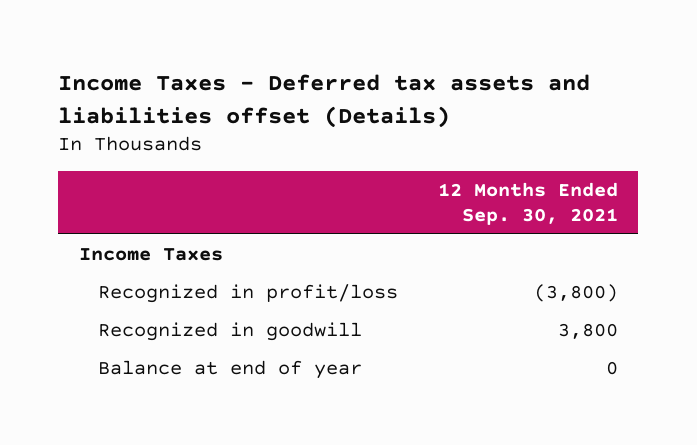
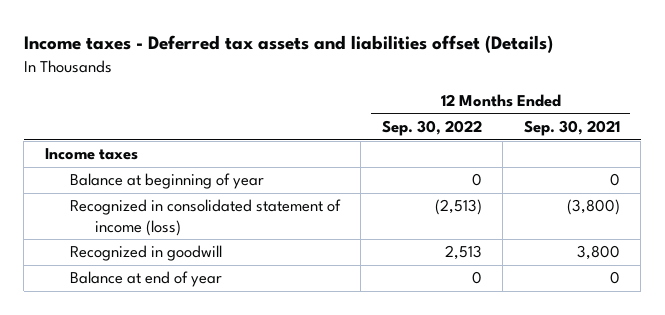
[58,74,591,128] Income Taxes - Deferred tax assets and liabilities offset (Details) -> [23,35,553,54] Income taxes - Deferred tax assets and liabilities offset (Details)
none -> [381,120,482,137] Sep. 30, 2022
[78,248,223,262] Income Taxes -> [44,148,138,161] Income taxes
none -> [69,173,264,190] Balance at beginning of year
[97,284,398,304] Recognized in profit/loss -> [69,199,341,236] Recognized in consolidated statement of income (loss)

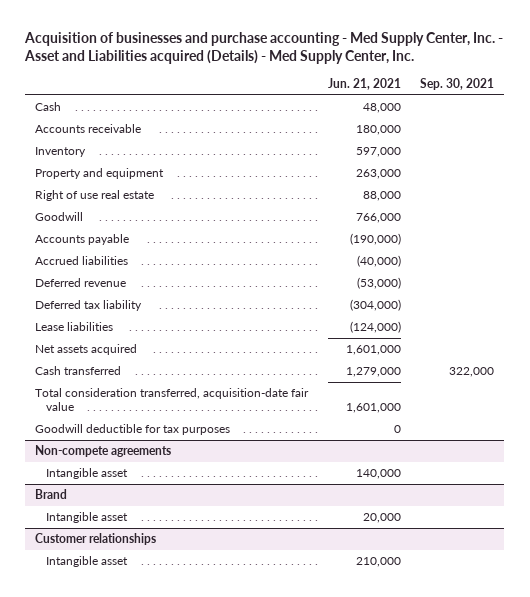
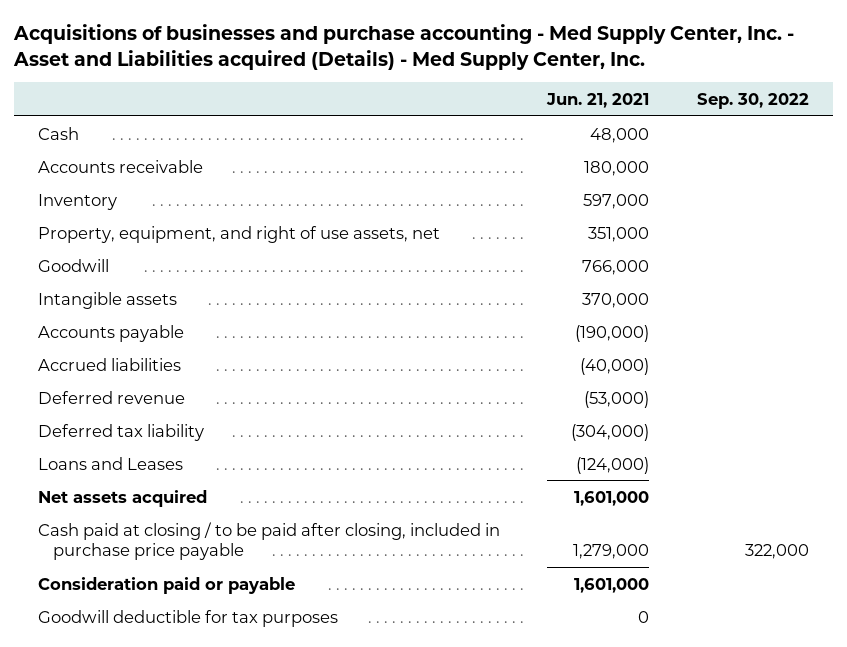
[24,32,504,65] Acquisition of businesses and purchase accounting - Med Supply Center, Inc. - Asset and Liabilities acquired (Details) - Med Supply Center, Inc. -> [13,23,795,70] Acquisitions of businesses and purchase accounting - Med Supply Center, Inc. - Asset and Liabilities acquired (Details) - Med Supply Center, Inc.
[420,77,495,90] Sep. 30, 2021 -> none
none -> [696,93,809,110] Sep. 30, 2022
[35,190,155,202] Right of use real estate -> none
[35,168,165,180] Property and equipment -> [37,225,440,243] Property, equipment, and right of use assets, net
[355,169,401,180] 263,000 -> [588,226,650,242] 351,000
none -> [37,291,177,309] Intangible assets
[35,322,114,332] Lease liabilities -> [37,456,183,470] Loans and Leases
[35,366,122,376] Cash transferred -> [37,521,500,561] Cash paid at closing / to be paid after closing, included in purchase price payable
[35,388,310,412] Total consideration transferred, acquisition-date fair value -> [37,576,295,594] Consideration paid or payable
[35,445,172,458] Non-compete agreements -> none
[45,468,128,480] Intangible asset -> none
[35,489,68,500] Brand -> none
[45,512,128,524] Intangible asset -> none
[35,533,157,546] Customer relationships -> none
[45,556,128,568] Intangible asset -> none

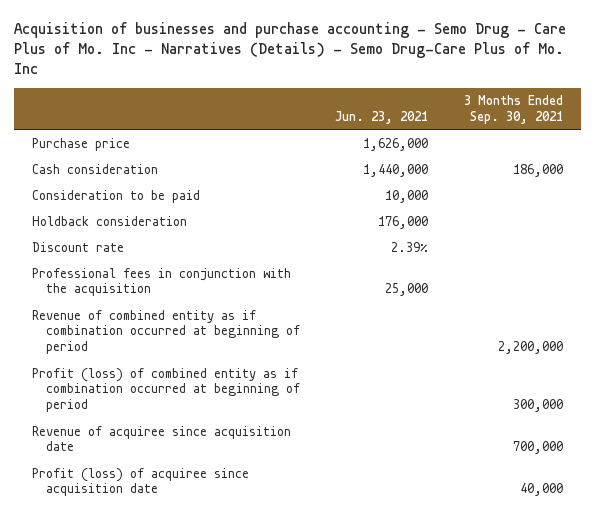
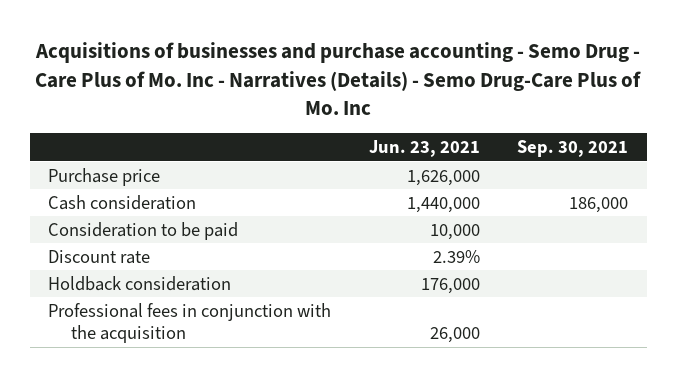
[13,22,566,75] Acquisition of businesses and purchase accounting - Semo Drug - Care Plus of Mo. Inc - Narratives (Details) - Semo Drug-Care Plus of Mo. Inc -> [35,42,642,115] Acquisitions of businesses and purchase accounting - Semo Drug - Care Plus of Mo. Inc - Narratives (Details) - Semo Drug-Care Plus of Mo. Inc
[464,95,564,124] 3 Months Ended Sep. 30, 2021 -> none
none -> [517,139,629,157] Sep. 30, 2021
[31,309,300,355] Revenue of combined entity as if combination occurred at beginning of period -> none
[31,367,300,413] Profit (loss) of combined entity as if combination occurred at beginning of period -> none
[31,425,291,452] Revenue of acquiree since acquisition date -> none
[31,467,249,497] Profit (loss) of acquiree since acquisition date -> none
[31,215,187,226] Holdback consideration -> [48,275,232,291] Holdback consideration
[385,283,429,297] 25,000 -> [429,327,480,344] 26,000

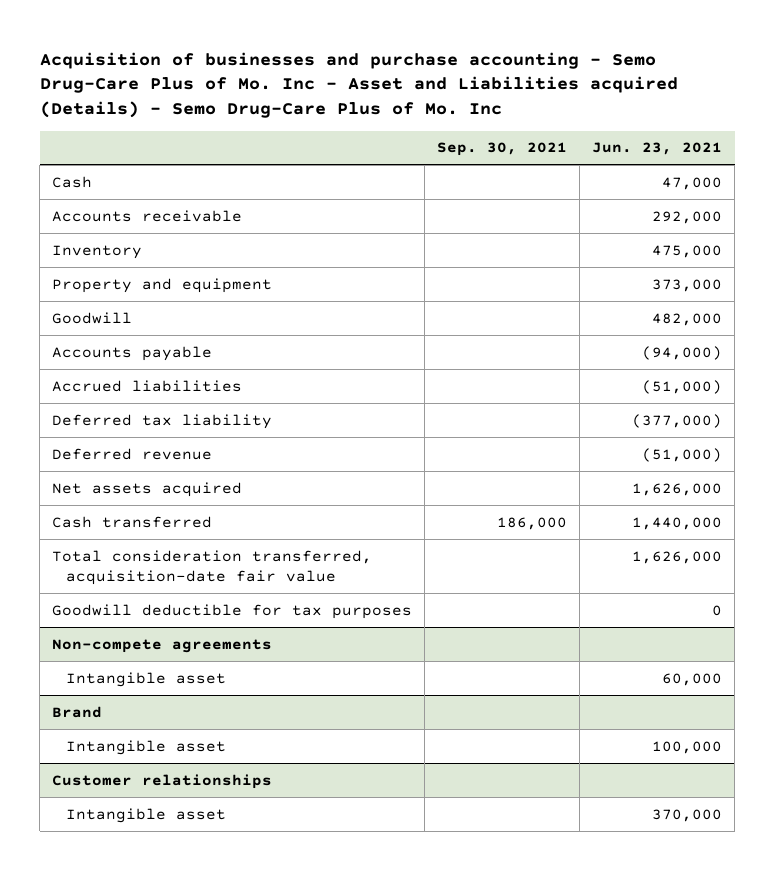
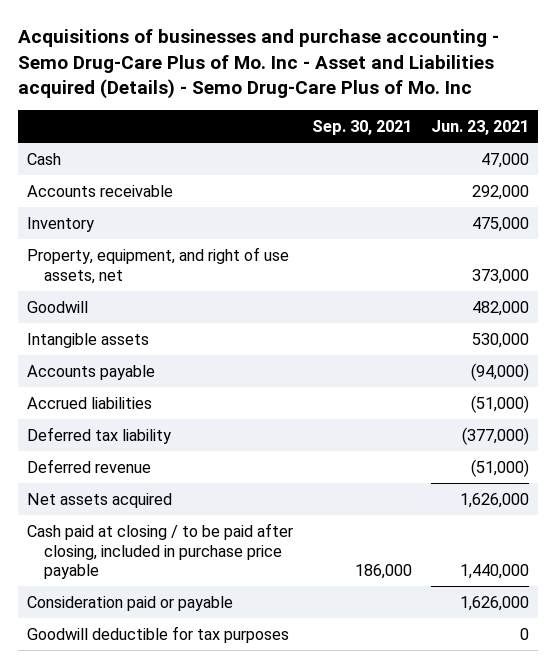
[39,51,678,119] Acquisition of businesses and purchase accounting - Semo Drug-Care Plus of Mo. Inc - Asset and Liabilities acquired (Details) - Semo Drug-Care Plus of Mo. Inc -> [17,29,499,100] Acquisitions of businesses and purchase accounting - Semo Drug-Care Plus of Mo. Inc - Asset and Liabilities acquired (Details) - Semo Drug-Care Plus of Mo. Inc
[52,277,273,293] Property and equipment -> [27,246,290,284] Property, equipment, and right of use assets, net
none -> [27,332,150,348] Intangible assets
[52,515,213,528] Cash transferred -> [27,522,294,580] Cash paid at closing / to be paid after closing, included in purchase price payable
[52,549,373,586] Total consideration transferred, acquisition-date fair value -> [27,595,234,611] Consideration paid or payable
[52,638,273,653] Non-compete agreements -> none
[66,671,227,687] Intangible asset -> none
[52,705,103,718] Brand -> none
[66,739,227,755] Intangible asset -> none
[52,773,273,789] Customer relationships -> none
[66,807,227,823] Intangible asset -> none

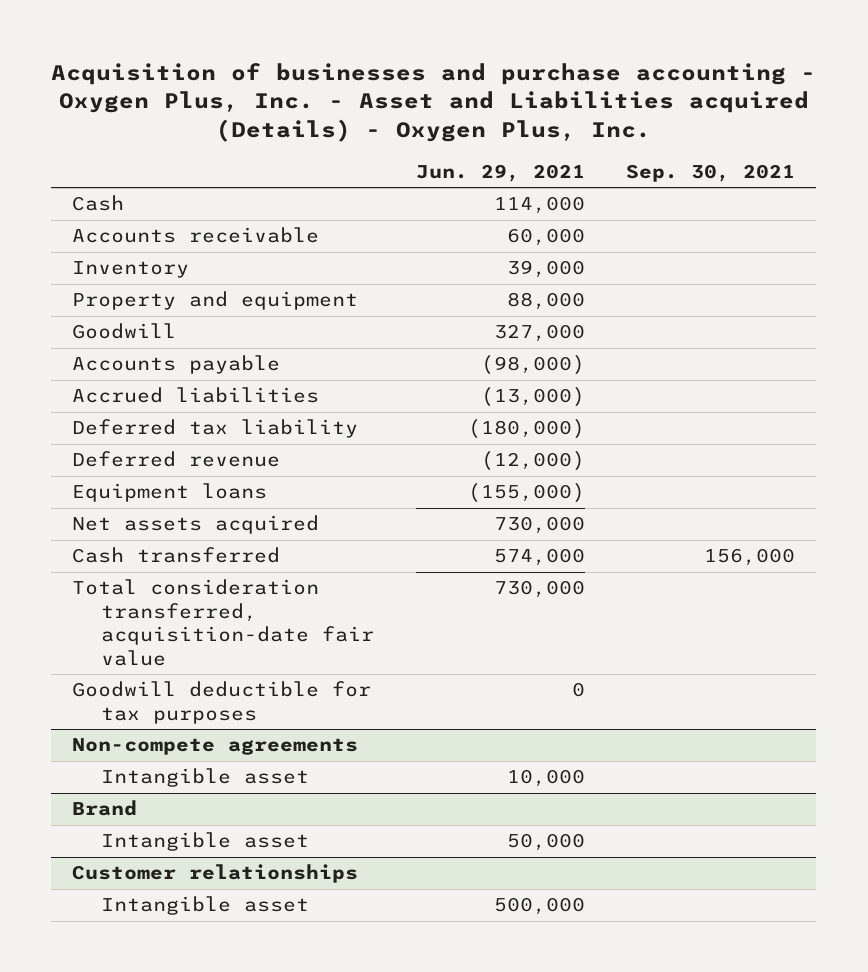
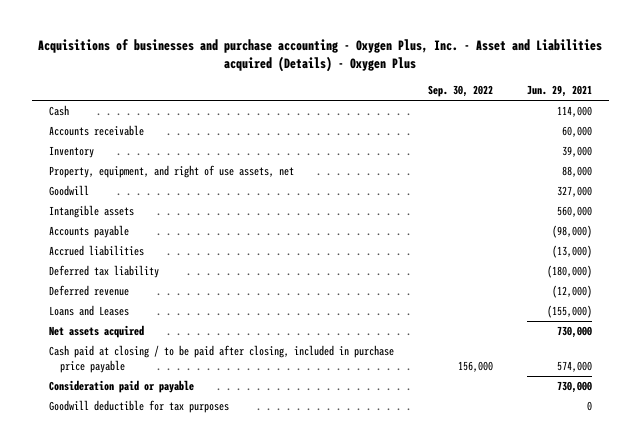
[50,62,816,143] Acquisition of businesses and purchase accounting - Oxygen Plus, Inc. - Asset and Liabilities acquired (Details) - Oxygen Plus, Inc. -> [38,39,603,73] Acquisitions of businesses and purchase accounting - Oxygen Plus, Inc. - Asset and Liabilities acquired (Details) - Oxygen Plus
[626,163,796,182] Sep. 30, 2021 -> none
none -> [427,85,493,98] Sep. 30, 2022
[72,291,359,311] Property and equipment -> [48,165,294,179] Property, equipment, and right of use assets, net
none -> [48,205,134,219] Intangible assets
[72,483,268,503] Equipment loans -> [48,305,129,317] Loans and Leases
[72,547,281,564] Cash transferred -> [48,345,394,374] Cash paid at closing / to be paid after closing, included in purchase price payable
[72,579,374,666] Total consideration transferred, acquisition-date fair value -> [48,380,194,394] Consideration paid or payable
[72,738,359,756] Non-compete agreements -> none
[100,768,309,788] Intangible asset -> none
[72,800,138,817] Brand -> none
[100,832,309,852] Intangible asset -> none
[72,864,359,884] Customer relationships -> none
[100,896,309,916] Intangible asset -> none

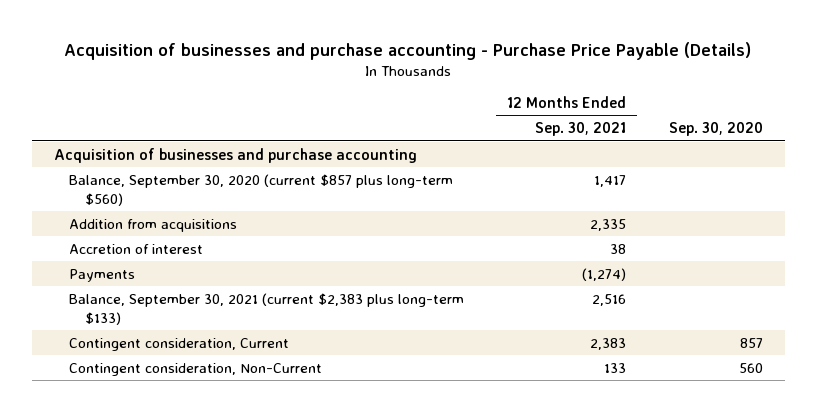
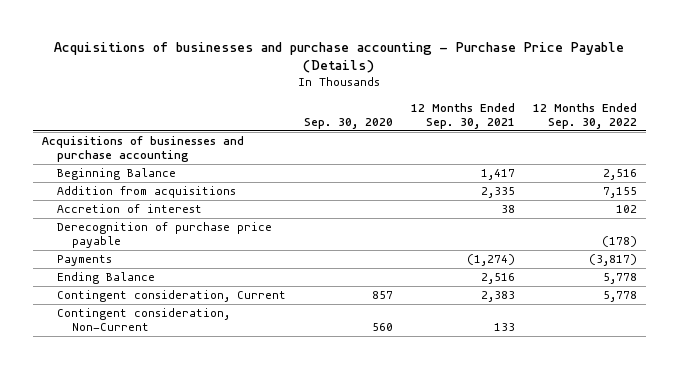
[64,41,752,60] Acquisition of businesses and purchase accounting - Purchase Price Payable (Details) -> [54,41,625,74] Acquisitions of businesses and purchase accounting - Purchase Price Payable (Details)
none -> [532,102,637,129] 12 Months Ended Sep. 30, 2022
[53,147,417,163] Acquisition of businesses and purchase accounting -> [41,136,244,163] Acquisitions of businesses and purchase accounting
[69,173,454,206] Balance, September 30, 2020 (current $857 plus long-term $560) -> [57,168,177,181] Beginning Balance
none -> [57,222,273,249] Derecognition of purchase price payable
[69,292,465,325] Balance, September 30, 2021 (current $2,383 plus long-term $133) -> [57,272,156,285] Ending Balance

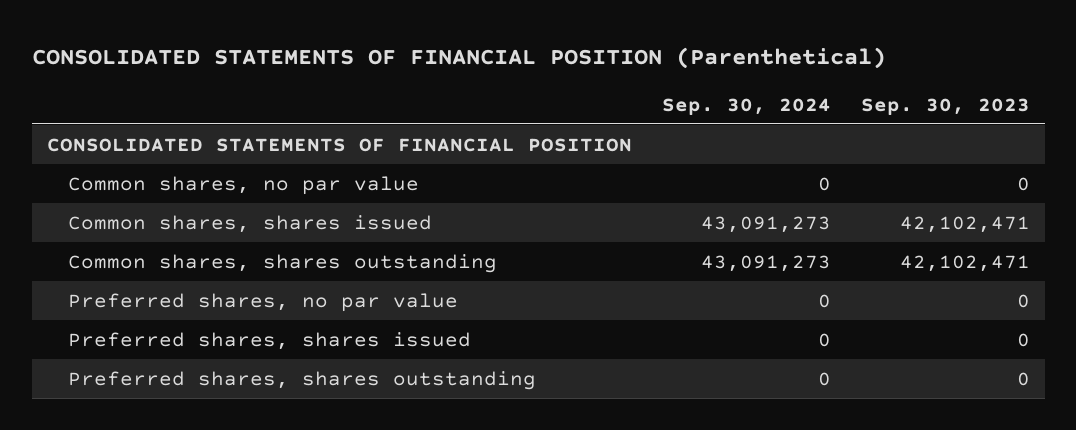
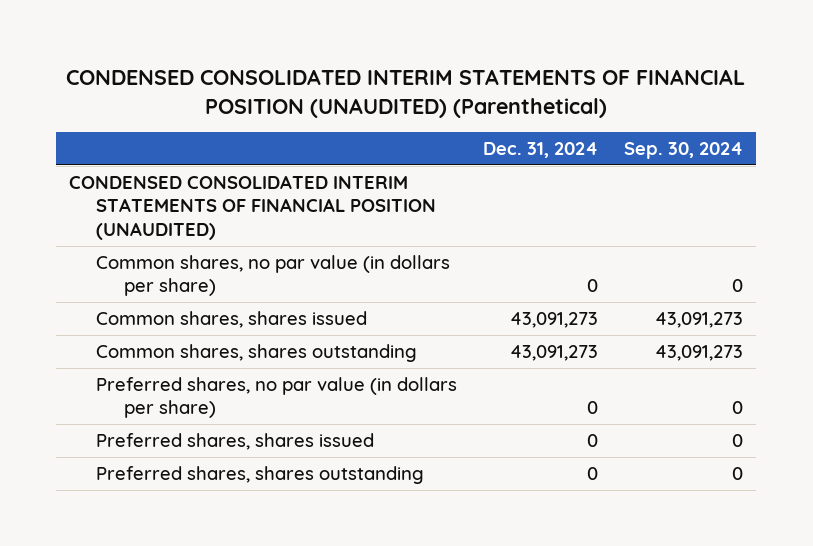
[31,47,886,70] CONSOLIDATED STATEMENTS OF FINANCIAL POSITION (Parenthetical) -> [66,68,746,118] CONDENSED CONSOLIDATED INTERIM STATEMENTS OF FINANCIAL POSITION (UNAUDITED) (Parenthetical)
[860,97,1030,115] Sep. 30, 2023 -> none
none -> [483,142,599,159] Dec. 31, 2024
[46,137,632,152] CONSOLIDATED STATEMENTS OF FINANCIAL POSITION -> [69,174,437,240] CONDENSED CONSOLIDATED INTERIM STATEMENTS OF FINANCIAL POSITION (UNAUDITED)
[67,175,419,195] Common shares, no par value -> [96,254,451,297] Common shares, no par value (in dollars per share)
[67,292,458,312] Preferred shares, no par value -> [96,376,458,419] Preferred shares, no par value (in dollars per share)

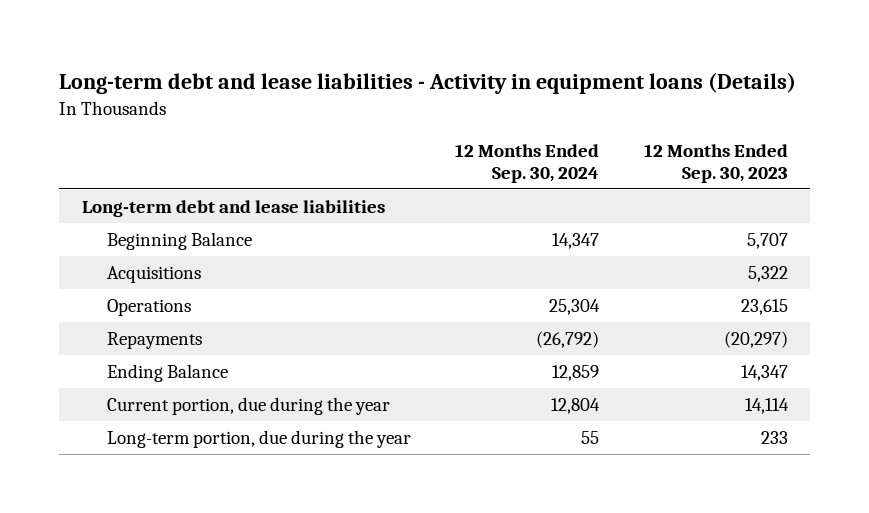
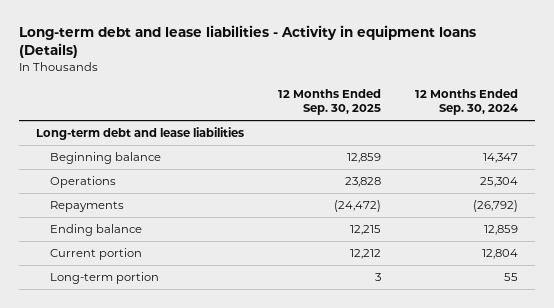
[643,143,788,183] 12 Months Ended Sep. 30, 2023 -> none
none -> [277,89,381,116] 12 Months Ended Sep. 30, 2025
[106,265,201,283] Acquisitions -> none
[106,231,252,250] Beginning Balance -> [50,151,162,164] Beginning balance
[106,363,228,382] Ending Balance -> [50,223,143,236] Ending balance
[106,396,390,415] Current portion, due during the year -> [50,247,143,260] Current portion
[106,429,411,448] Long-term portion, due during the year -> [50,271,160,284] Long-term portion

